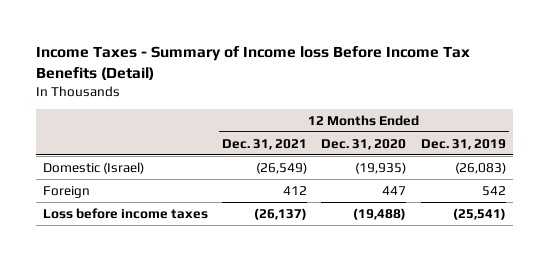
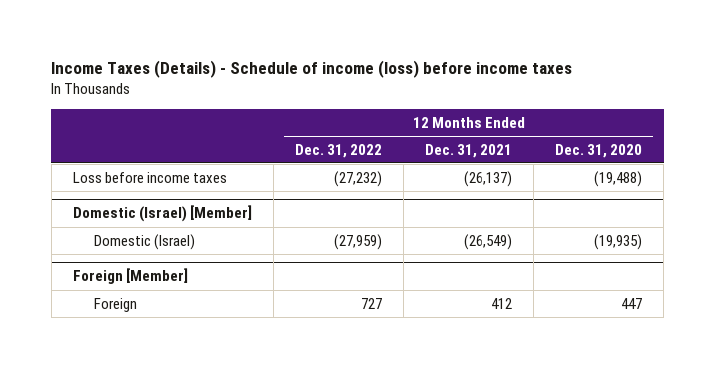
[36,45,471,80] Income Taxes - Summary of Income loss Before Income Tax Benefits (Detail) -> [51,60,573,79] Income Taxes (Details) - Schedule of income (loss) before income taxes
[420,138,506,150] Dec. 31, 2019 -> none
none -> [295,143,383,158] Dec. 31, 2022
[43,207,209,219] Loss before income taxes -> [73,171,228,183] Loss before income taxes
none -> [73,205,253,223] Domestic (Israel) [Member]
none -> [73,268,189,285] Foreign [Member]

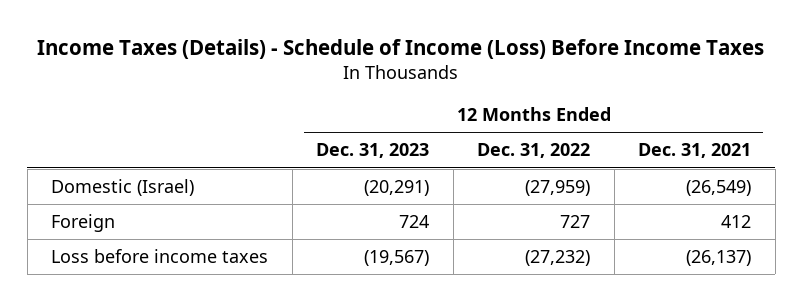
[51,60,573,79] Income Taxes (Details) - Schedule of income (loss) before income taxes -> [37,38,765,59] Income Taxes (Details) - Schedule of Income (Loss) Before Income Taxes
[555,143,643,158] Dec. 31, 2020 -> none
none -> [316,143,430,159] Dec. 31, 2023
[73,205,253,223] Domestic (Israel) [Member] -> none
[73,268,189,285] Foreign [Member] -> none
[73,171,228,183] Loss before income taxes -> [51,249,269,264] Loss before income taxes

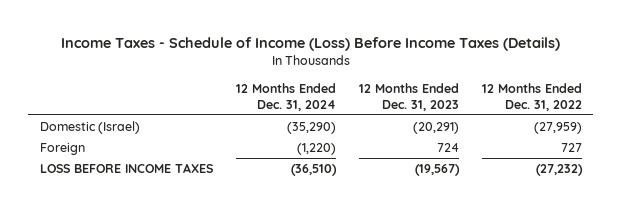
[37,38,765,59] Income Taxes (Details) - Schedule of Income (Loss) Before Income Taxes -> [60,37,560,52] Income Taxes - Schedule of Income (Loss) Before Income Taxes (Details)
[638,143,752,159] Dec. 31, 2021 -> none
none -> [235,82,336,111] 12 Months Ended Dec. 31, 2024
[51,249,269,264] Loss before income taxes -> [39,162,213,173] LOSS BEFORE INCOME TAXES

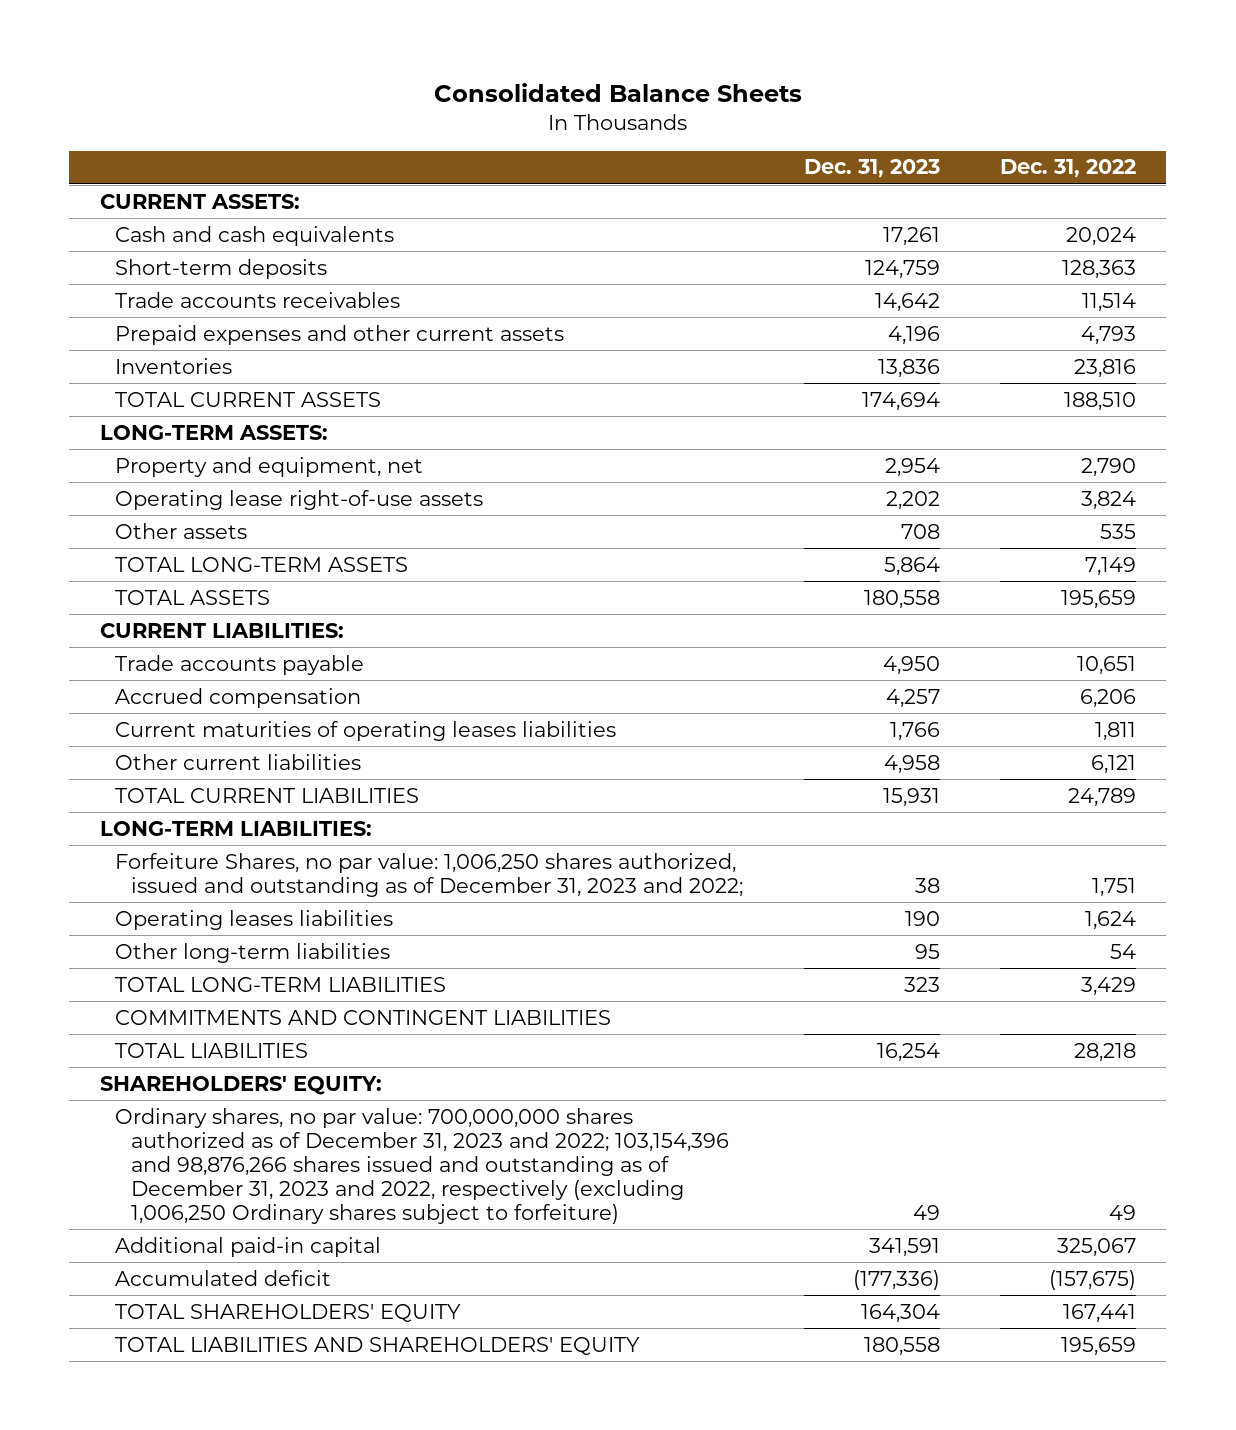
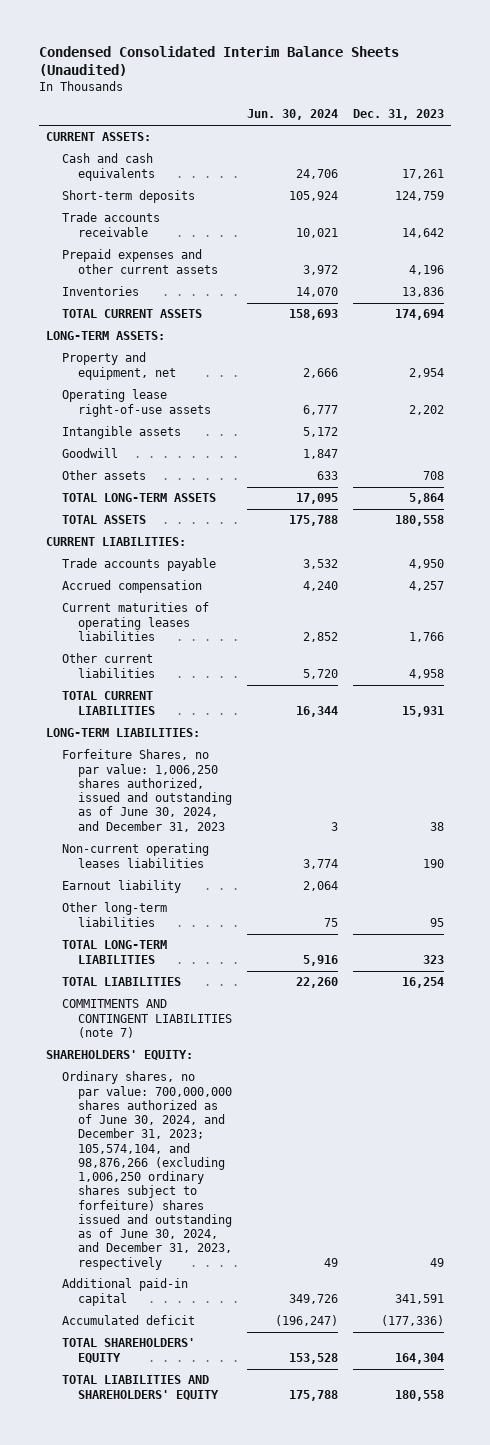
[433,82,802,102] Consolidated Balance Sheets -> [39,46,400,77] Condensed Consolidated Interim Balance Sheets (Unaudited)
[1000,159,1137,179] Dec. 31, 2022 -> none
none -> [246,109,338,121] Jun. 30, 2024
[115,291,401,308] Trade accounts receivables -> [62,212,161,237] Trade accounts receivable
none -> [62,426,182,440] Intangible assets
none -> [62,448,119,459] Goodwill
[115,852,744,897] Forfeiture Shares, no par value: 1,006,250 shares authorized, issued and outstanding as of December 31, 2023 and 2022; -> [62,749,232,832] Forfeiture Shares, no par value: 1,006,250 shares authorized, issued and outstanding as of June 30, 2024, and December 31, 2023
[115,909,394,930] Operating leases liabilities -> [62,843,210,868] Non-current operating leases liabilities
none -> [62,880,182,894] Earnout liability
[115,1009,612,1025] COMMITMENTS AND CONTINGENT LIABILITIES -> none
none -> [62,999,232,1038] COMMITMENTS AND CONTINGENT LIABILITIES (note 7)
[115,1107,730,1225] Ordinary shares, no par value: 700,000,000 shares authorized as of December 31, 2023 and 2022; 103,154,396 and 98,876,266 shares issued and outstanding as of December 31, 2023 and 2022, respectively (excluding 1,006,250 Ordinary shares subject to forfeiture) -> [62,1071,232,1270] Ordinary shares, no par value: 700,000,000 shares authorized as of June 30, 2024, and December 31, 2023; 105,574,104, and 98,876,266 (excluding 1,006,250 ordinary shares subject to forfeiture) shares issued and outstanding as of June 30, 2024, and December 31, 2023, respectively

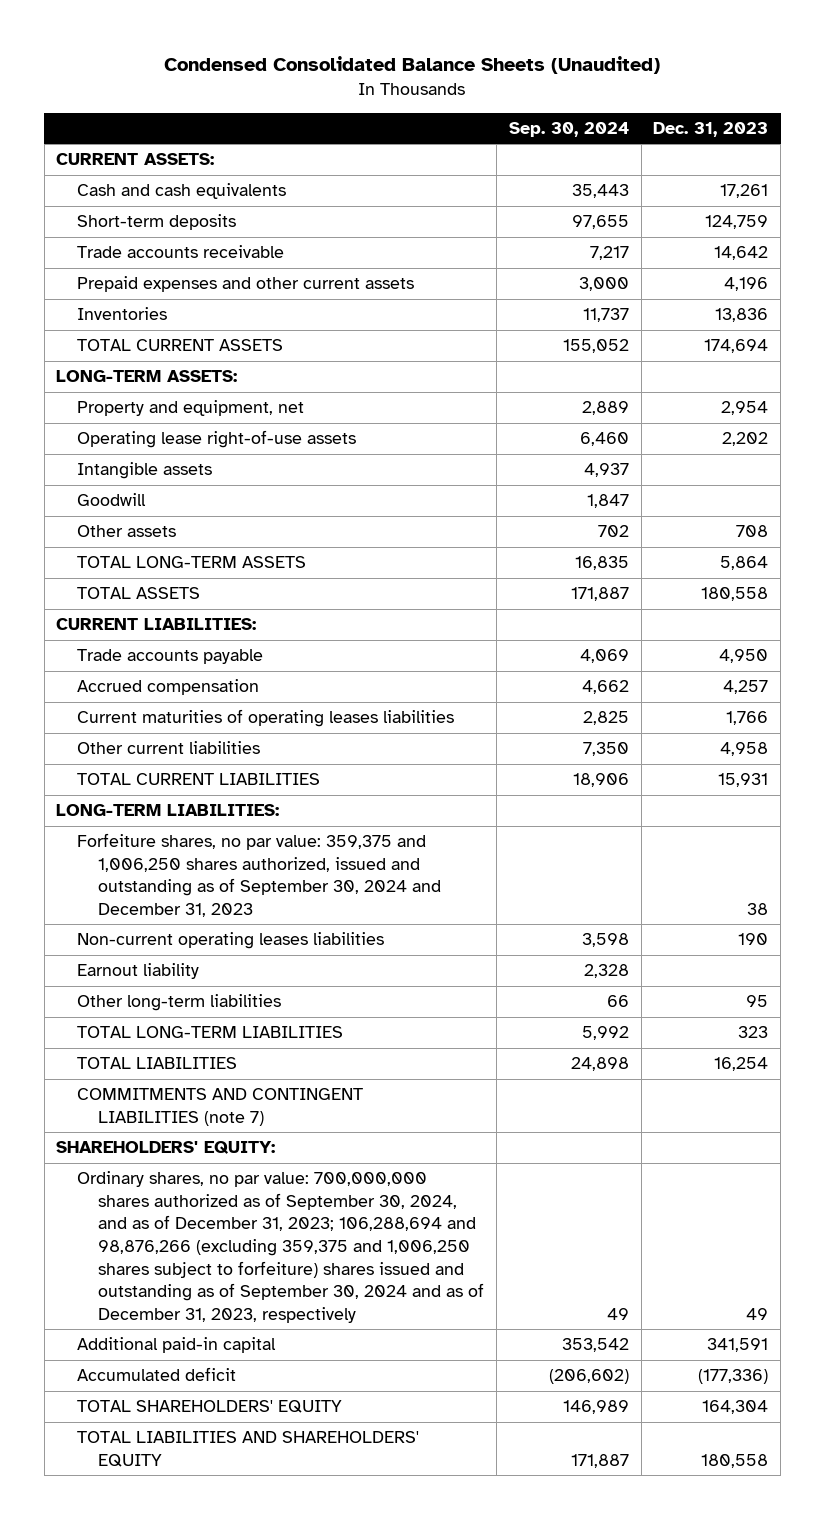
[39,46,400,77] Condensed Consolidated Interim Balance Sheets (Unaudited) -> [164,56,661,75] Condensed Consolidated Balance Sheets (Unaudited)
[246,109,338,121] Jun. 30, 2024 -> none
none -> [508,121,629,137] Sep. 30, 2024
[62,749,232,832] Forfeiture Shares, no par value: 1,006,250 shares authorized, issued and outstanding as of June 30, 2024, and December 31, 2023 -> [77,833,441,918] Forfeiture shares, no par value: 359,375 and 1,006,250 shares authorized, issued and outstanding as of September 30, 2024 and December 31, 2023
[62,1071,232,1270] Ordinary shares, no par value: 700,000,000 shares authorized as of June 30, 2024, and December 31, 2023; 105,574,104, and 98,876,266 (excluding 1,006,250 ordinary shares subject to forfeiture) shares issued and outstanding as of June 30, 2024, and December 31, 2023, respectively -> [77,1171,484,1323] Ordinary shares, no par value: 700,000,000 shares authorized as of September 30, 2024, and as of December 31, 2023; 106,288,694 and 98,876,266 (excluding 359,375 and 1,006,250 shares subject to forfeiture) shares issued and outstanding as of September 30, 2024 and as of December 31, 2023, respectively

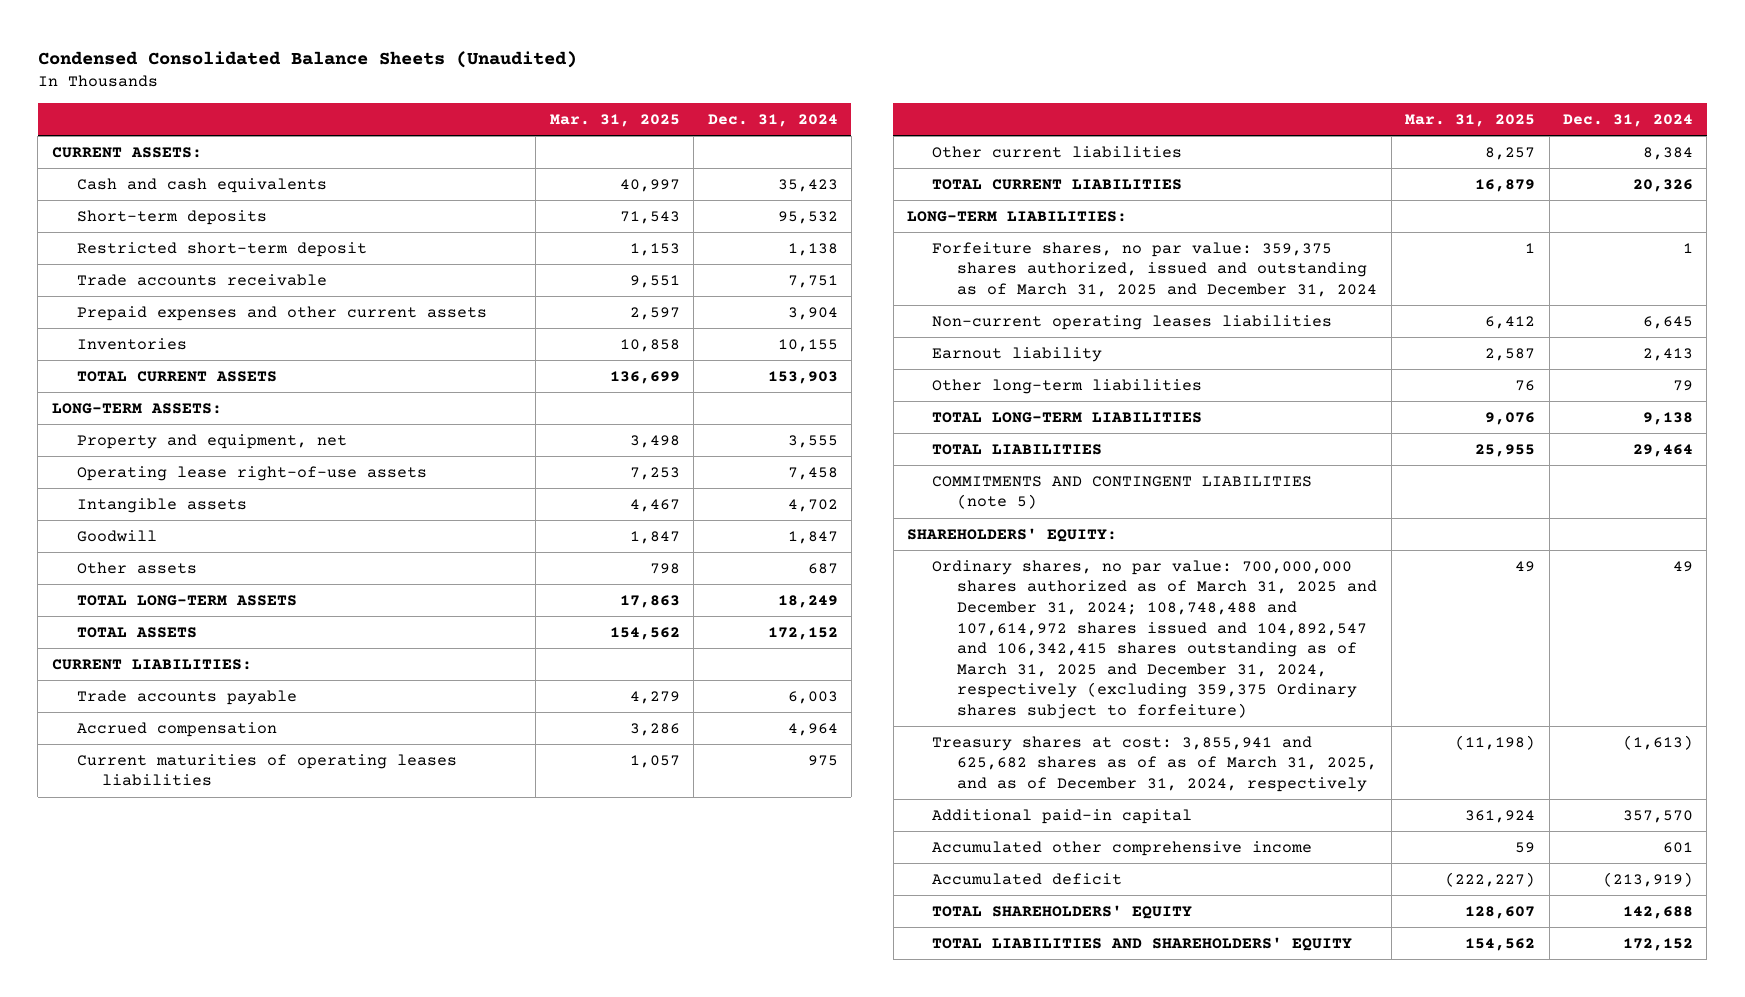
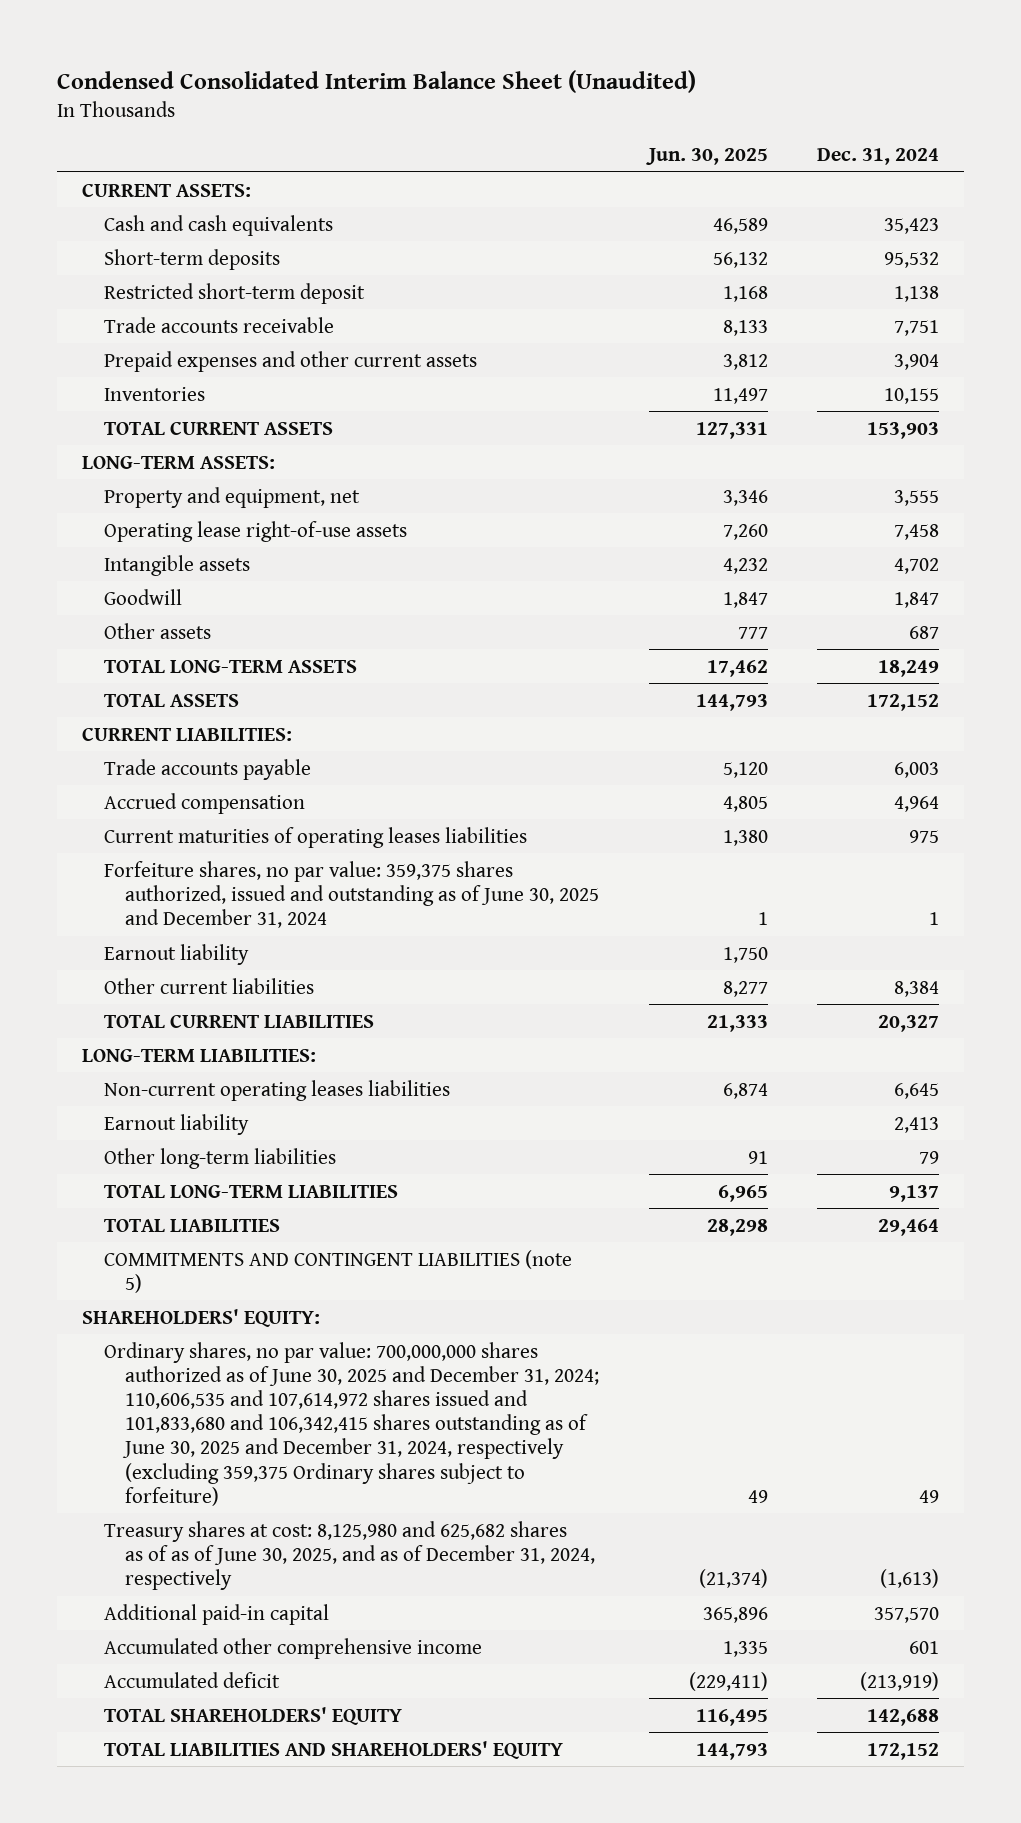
[37,50,577,68] Condensed Consolidated Balance Sheets (Unaudited) -> [57,70,697,94] Condensed Consolidated Interim Balance Sheet (Unaudited)
[549,113,680,127] Mar. 31, 2025 -> none
none -> [645,148,768,166] Jun. 30, 2025
none -> [103,860,600,928] Forfeiture shares, no par value: 359,375 shares authorized, issued and outstanding as of June 30, 2025 and December 31, 2024
none -> [103,943,249,965] Earnout liability
[1632,178,1693,192] 20,326 -> [878,1014,940,1032] 20,327
[932,241,1378,298] Forfeiture shares, no par value: 359,375 shares authorized, issued and outstanding as of March 31, 2025 and December 31, 2024 -> none
[1642,411,1693,425] 9,138 -> [889,1184,940,1202] 9,137
[932,559,1378,720] Ordinary shares, no par value: 700,000,000 shares authorized as of March 31, 2025 and December 31, 2024; 108,748,488 and 107,614,972 shares issued and 104,892,547 and 106,342,415 shares outstanding as of March 31, 2025 and December 31, 2024, respectively (excluding 359,375 Ordinary shares subject to forfeiture) -> [103,1341,600,1506] Ordinary shares, no par value: 700,000,000 shares authorized as of June 30, 2025 and December 31, 2024; 110,606,535 and 107,614,972 shares issued and 101,833,680 and 106,342,415 shares outstanding as of June 30, 2025 and December 31, 2024, respectively (excluding 359,375 Ordinary shares subject to forfeiture)
[932,735,1378,793] Treasury shares at cost: 3,855,941 and 625,682 shares as of as of March 31, 2025, and as of December 31, 2024, respectively -> [103,1520,596,1590] Treasury shares at cost: 8,125,980 and 625,682 shares as of as of June 30, 2025, and as of December 31, 2024, respectively

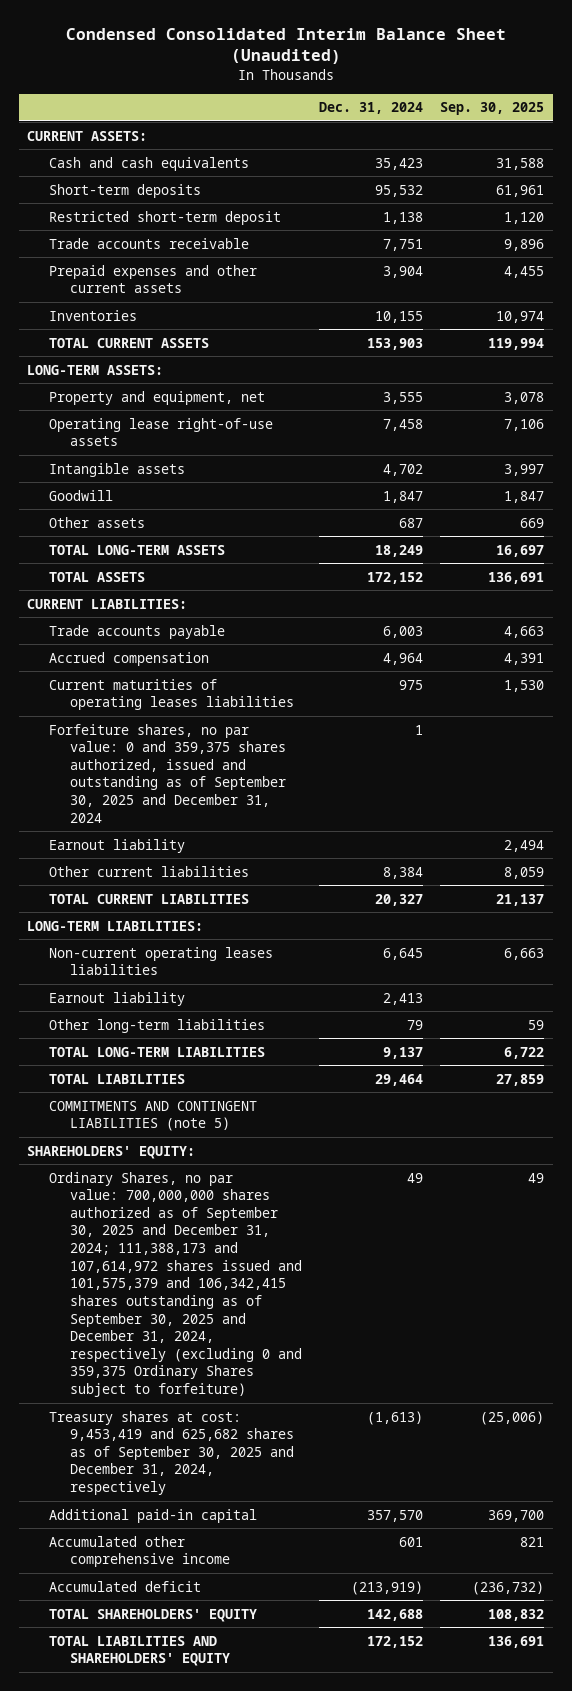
[645,148,768,166] Jun. 30, 2025 -> none
none -> [440,102,545,116] Sep. 30, 2025
[103,860,600,928] Forfeiture shares, no par value: 359,375 shares authorized, issued and outstanding as of June 30, 2025 and December 31, 2024 -> [48,723,287,823] Forfeiture shares, no par value: 0 and 359,375 shares authorized, issued and outstanding as of September 30, 2025 and December 31, 2024
[103,1341,600,1506] Ordinary shares, no par value: 700,000,000 shares authorized as of June 30, 2025 and December 31, 2024; 110,606,535 and 107,614,972 shares issued and 101,833,680 and 106,342,415 shares outstanding as of June 30, 2025 and December 31, 2024, respectively (excluding 359,375 Ordinary shares subject to forfeiture) -> [48,1171,303,1398] Ordinary Shares, no par value: 700,000,000 shares authorized as of September 30, 2025 and December 31, 2024; 111,388,173 and 107,614,972 shares issued and 101,575,379 and 106,342,415 shares outstanding as of September 30, 2025 and December 31, 2024, respectively (excluding 0 and 359,375 Ordinary Shares subject to forfeiture)
[103,1520,596,1590] Treasury shares at cost: 8,125,980 and 625,682 shares as of as of June 30, 2025, and as of December 31, 2024, respectively -> [48,1410,295,1496] Treasury shares at cost: 9,453,419 and 625,682 shares as of September 30, 2025 and December 31, 2024, respectively

